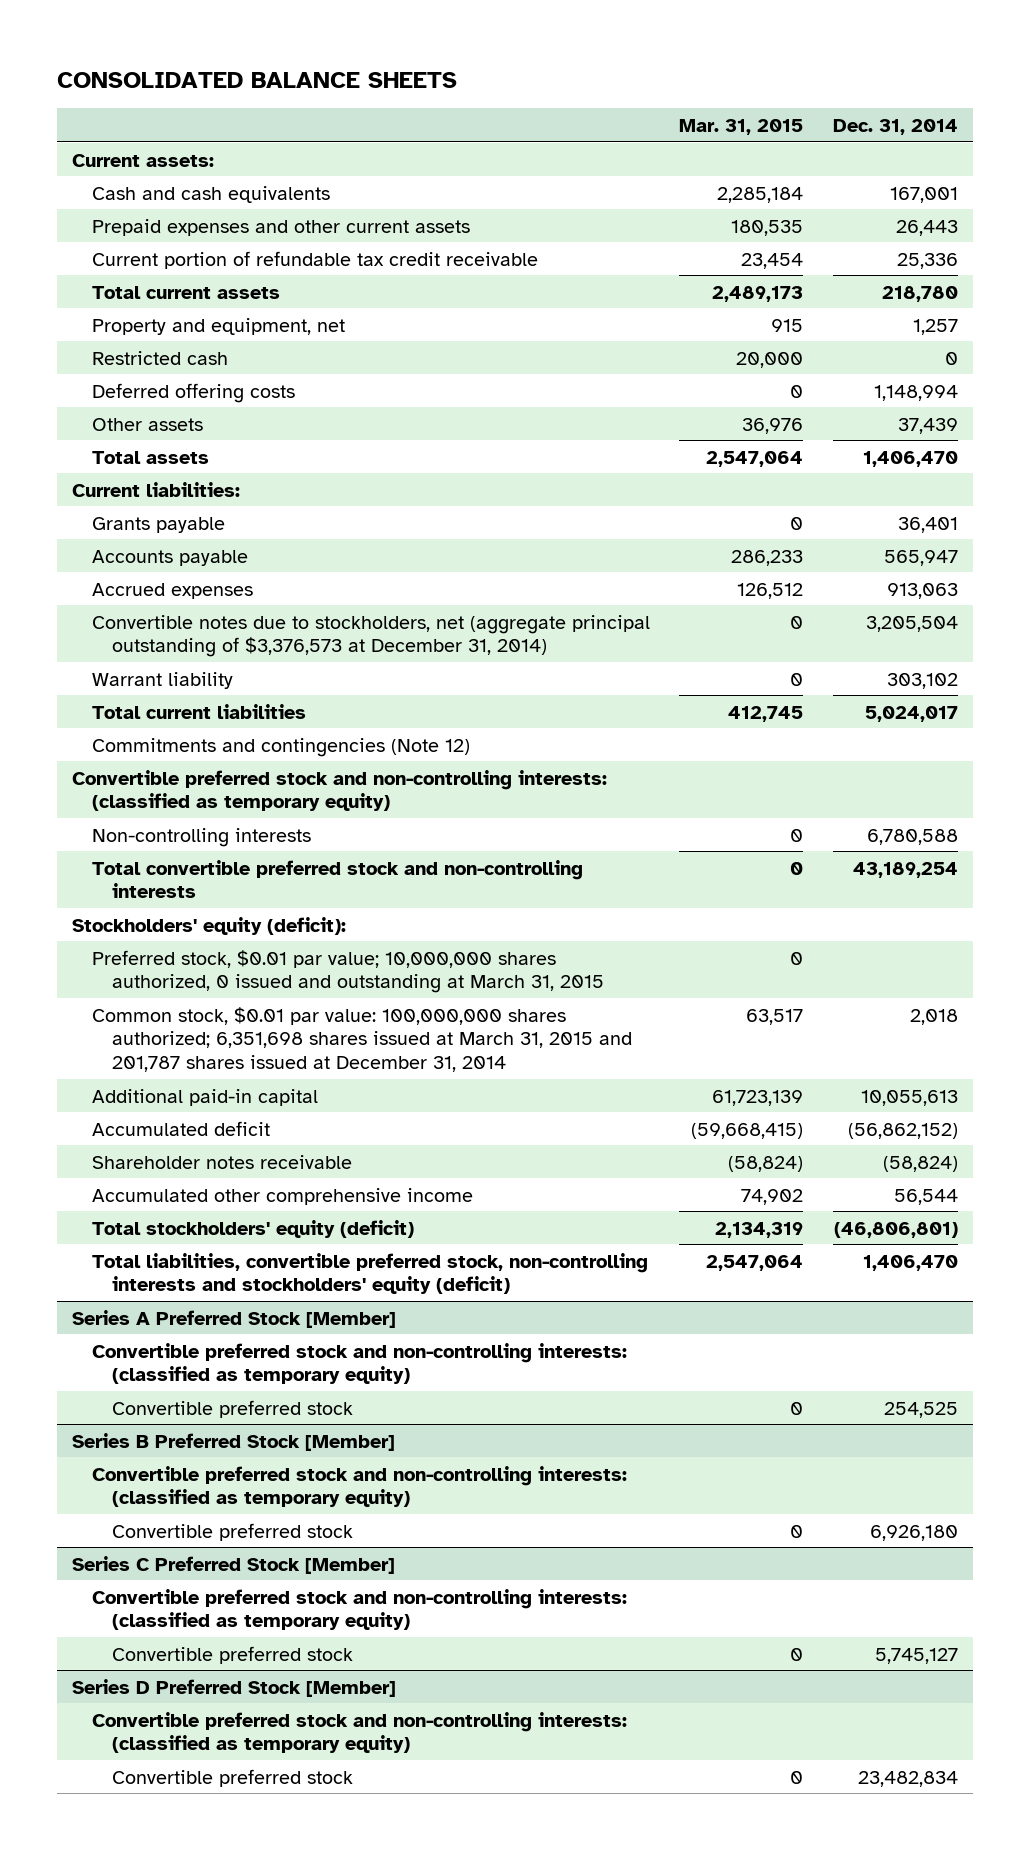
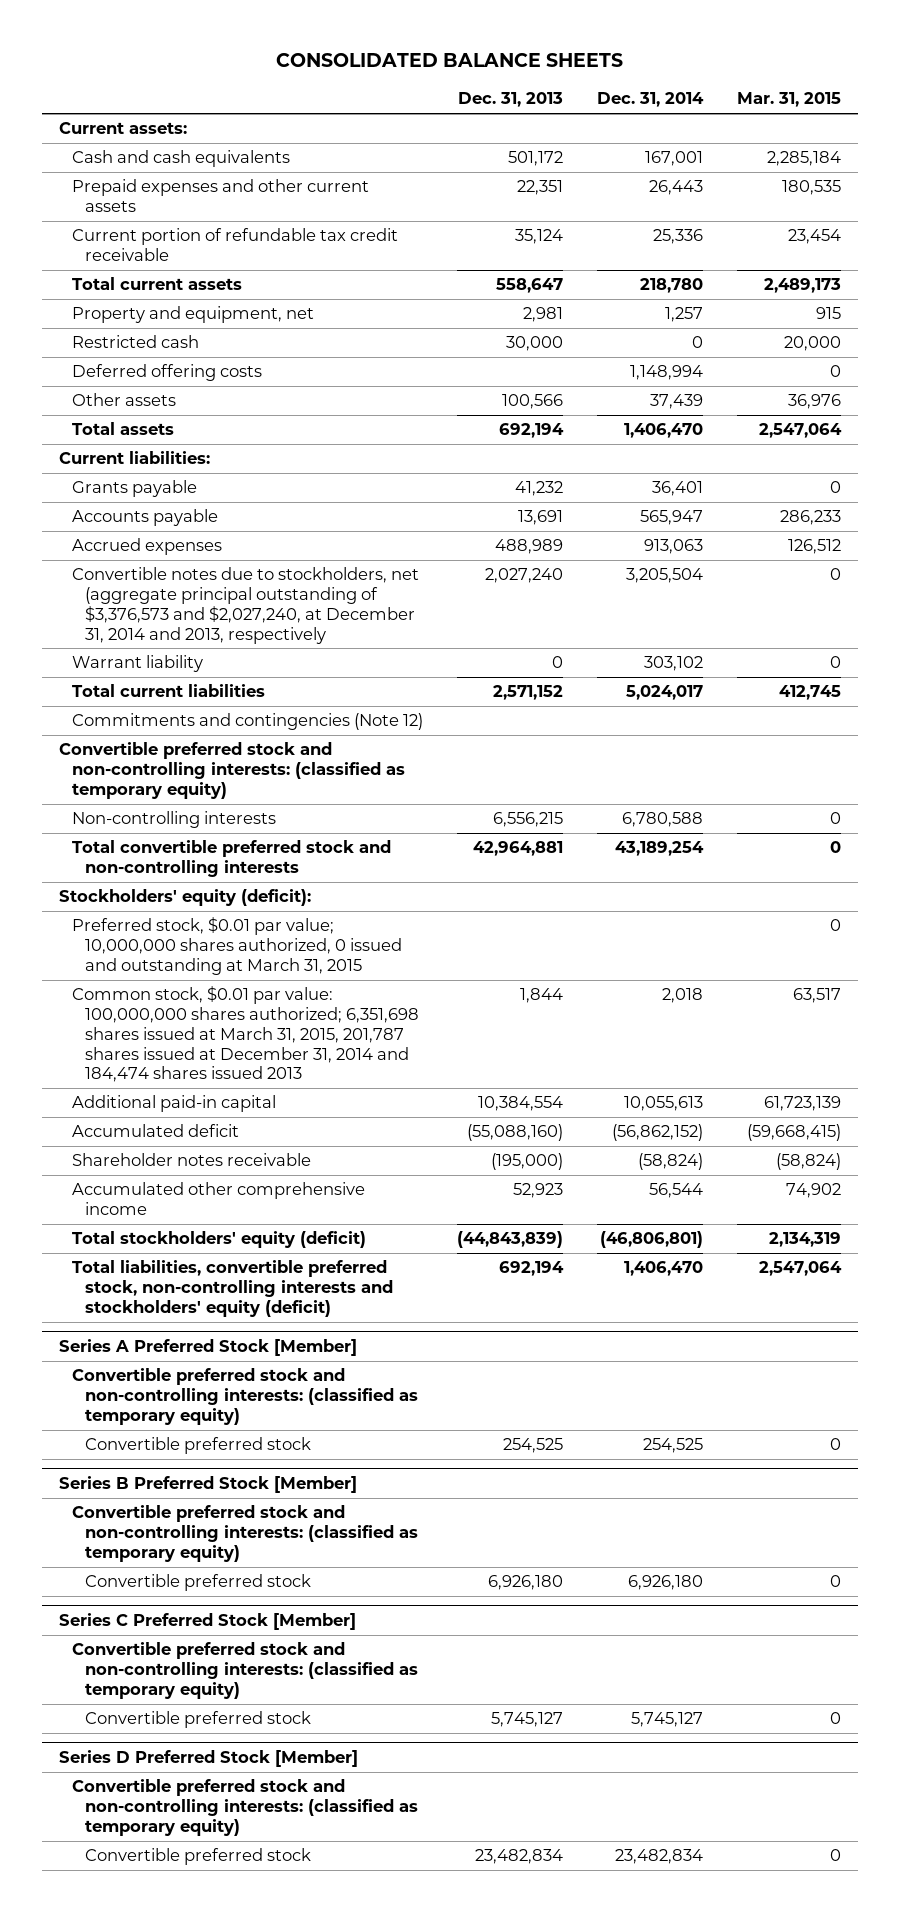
none -> [457,92,563,108] Dec. 31, 2013
[91,614,650,658] Convertible notes due to stockholders, net (aggregate principal outstanding of $3,376,573 at December 31, 2014) -> [71,567,419,644] Convertible notes due to stockholders, net (aggregate principal outstanding of $3,376,573 and $2,027,240, at December 31, 2014 and 2013, respectively
[91,1006,633,1073] Common stock, $0.01 par value: 100,000,000 shares authorized; 6,351,698 shares issued at March 31, 2015 and 201,787 shares issued at December 31, 2014 -> [71,986,419,1083] Common stock, $0.01 par value: 100,000,000 shares authorized; 6,351,698 shares issued at March 31, 2015, 201,787 shares issued at December 31, 2014 and 184,474 shares issued 2013

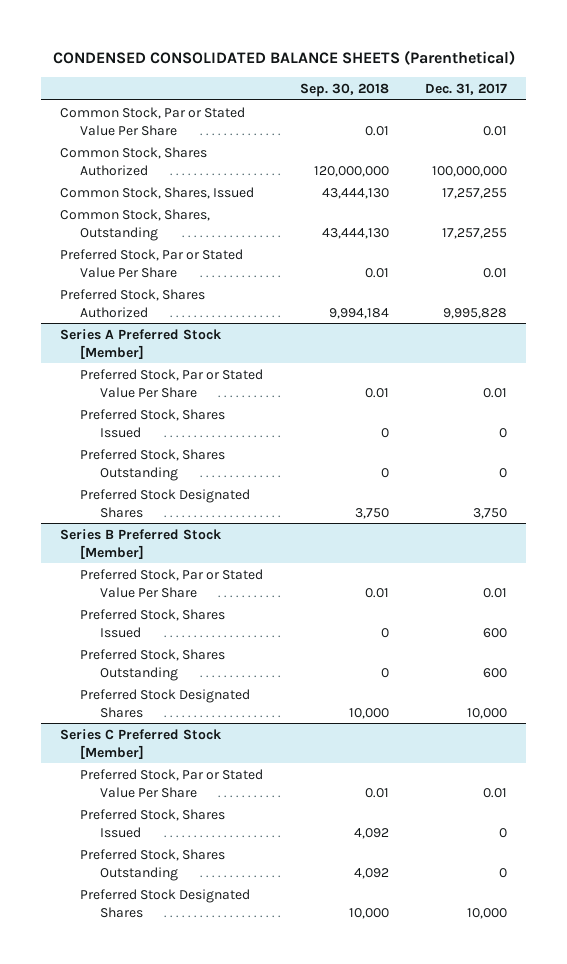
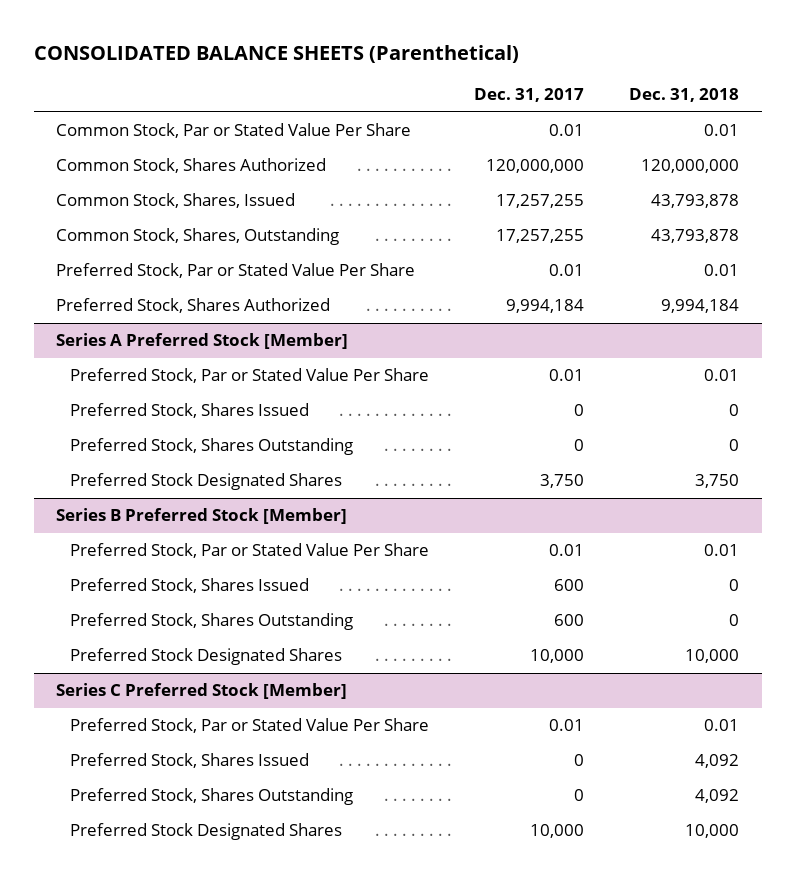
[52,50,515,66] CONDENSED CONSOLIDATED BALANCE SHEETS (Parenthetical) -> [33,44,519,63] CONSOLIDATED BALANCE SHEETS (Parenthetical)
[299,82,389,97] Sep. 30, 2018 -> none
none -> [629,88,740,103] Dec. 31, 2018
[432,165,508,177] 100,000,000 -> [486,159,585,174] 120,000,000
[443,307,508,319] 9,995,828 -> [506,299,585,314] 9,994,184

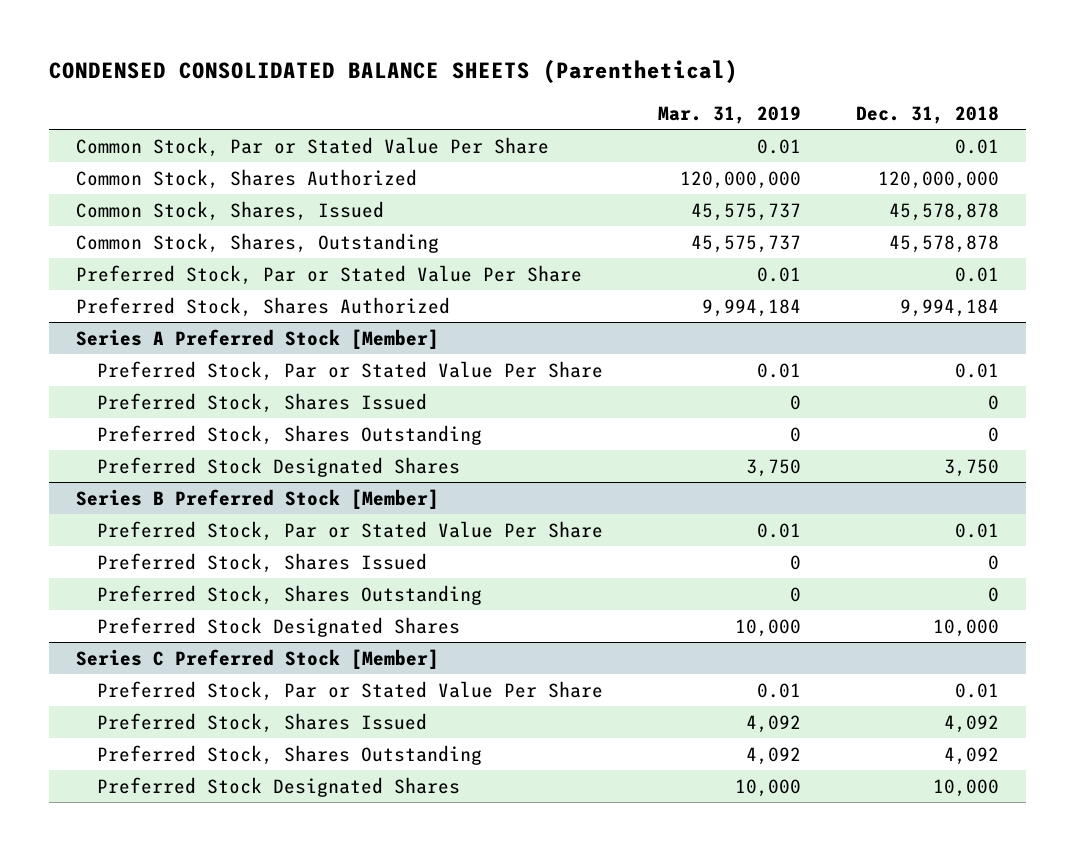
[33,44,519,63] CONSOLIDATED BALANCE SHEETS (Parenthetical) -> [48,60,738,84] CONDENSED CONSOLIDATED BALANCE SHEETS (Parenthetical)
[474,88,585,103] Dec. 31, 2017 -> none
none -> [658,105,802,124] Mar. 31, 2019
[651,194,740,209] 43,793,878 -> [888,202,999,221] 45,578,878
[651,229,740,244] 43,793,878 -> [888,234,999,253] 45,578,878

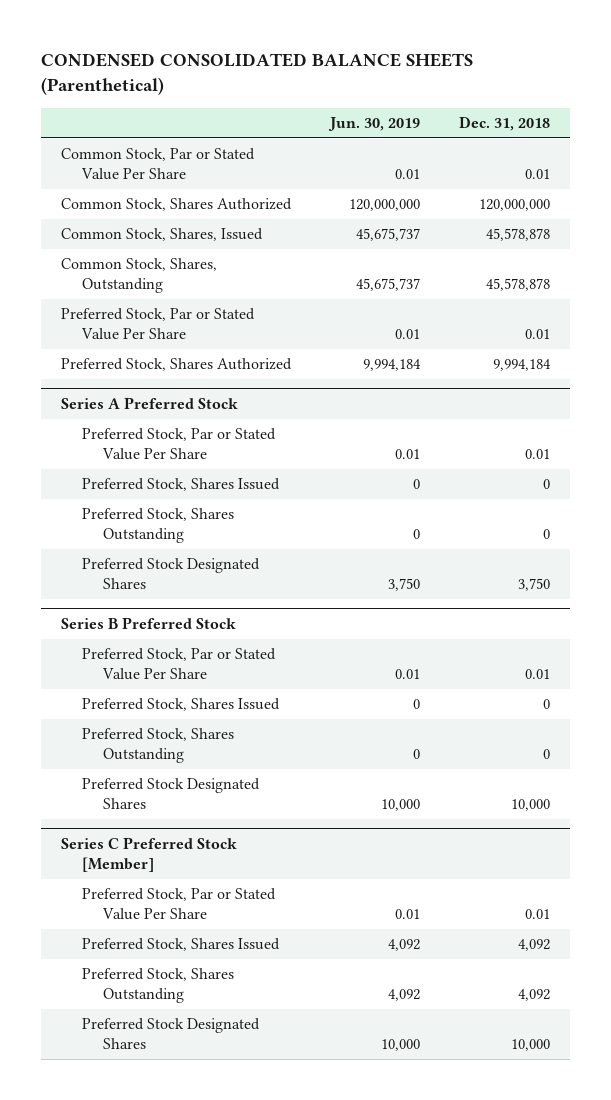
[658,105,802,124] Mar. 31, 2019 -> none
none -> [328,116,421,131] Jun. 30, 2019
[76,328,440,349] Series A Preferred Stock [Member] -> [60,397,238,410] Series A Preferred Stock
[76,488,440,509] Series B Preferred Stock [Member] -> [60,617,236,630] Series B Preferred Stock

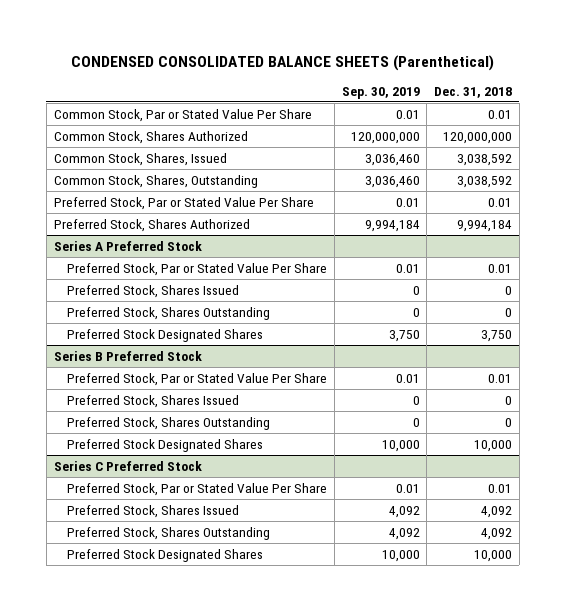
[328,116,421,131] Jun. 30, 2019 -> none
none -> [341,86,420,99] Sep. 30, 2019
[486,228,551,242] 45,578,878 -> [457,153,513,166] 3,038,592
[486,278,551,292] 45,578,878 -> [457,175,513,188] 3,038,592
[60,837,237,873] Series C Preferred Stock [Member] -> [53,460,202,471] Series C Preferred Stock

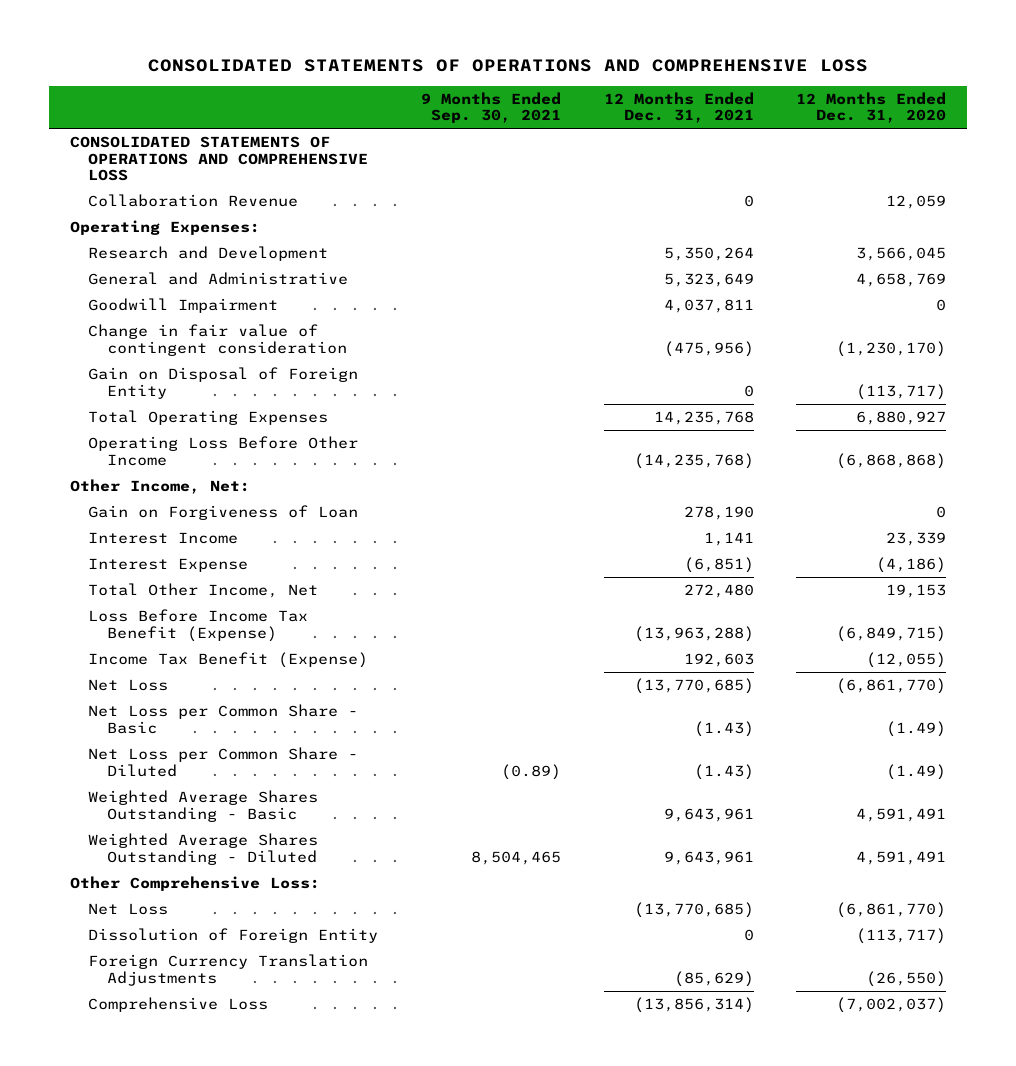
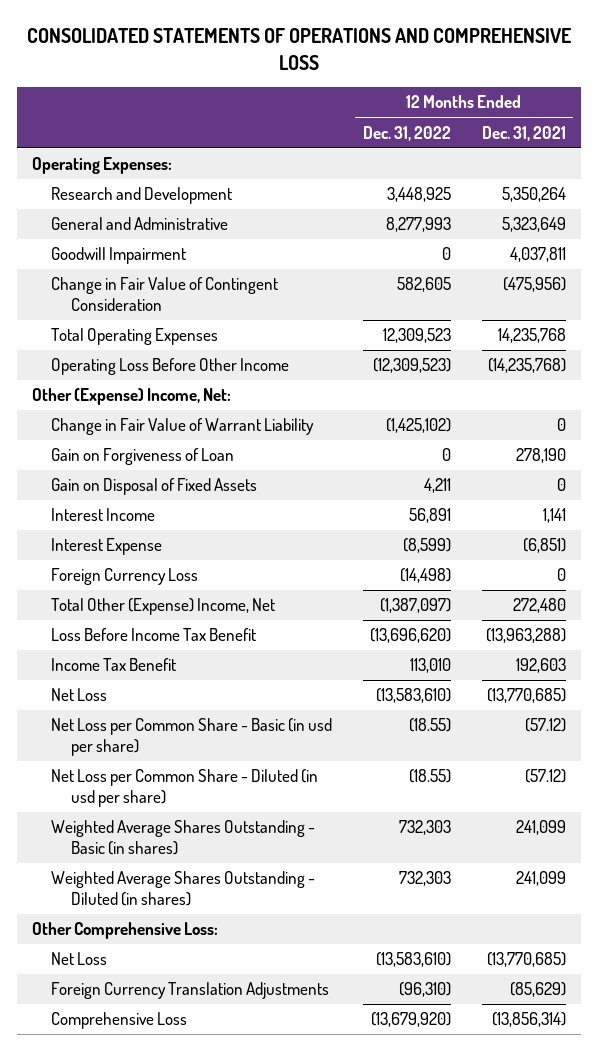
[420,91,561,124] 9 Months Ended Sep. 30, 2021 -> none
[796,91,947,124] 12 Months Ended Dec. 31, 2020 -> none
none -> [363,125,452,141] Dec. 31, 2022
[70,135,369,182] CONSOLIDATED STATEMENTS OF OPERATIONS AND COMPREHENSIVE LOSS -> none
[88,193,299,207] Collaboration Revenue -> none
[88,366,359,399] Gain on Disposal of Foreign Entity -> none
[88,323,347,356] Change in fair value of contingent consideration -> [51,277,279,312] Change in Fair Value of Contingent Consideration
[70,478,251,494] Other Income, Net: -> [32,388,232,406] Other (Expense) Income, Net:
none -> [51,418,315,436] Change in Fair Value of Warrant Liability
none -> [51,478,258,496] Gain on Disposal of Fixed Assets
none -> [51,568,199,586] Foreign Currency Loss
[88,582,319,598] Total Other Income, Net -> [51,598,276,616] Total Other (Expense) Income, Net
[88,608,309,642] Loss Before Income Tax Benefit (Expense) -> [51,628,257,642] Loss Before Income Tax Benefit
[88,651,369,668] Income Tax Benefit (Expense) -> [51,658,177,672] Income Tax Benefit
[88,703,359,734] Net Loss per Common Share - Basic -> [51,718,333,757] Net Loss per Common Share - Basic (in usd per share)
[693,720,754,737] (1.43) -> [524,718,566,733] (57.12)
[88,746,359,777] Net Loss per Common Share - Diluted -> [51,769,319,808] Net Loss per Common Share - Diluted (in usd per share)
[693,763,754,780] (1.43) -> [524,769,566,784] (57.12)
[88,789,319,822] Weighted Average Shares Outstanding - Basic -> [51,820,316,856] Weighted Average Shares Outstanding - Basic (in shares)
[663,807,754,822] 9,643,961 -> [515,820,566,836] 241,099
[88,832,319,865] Weighted Average Shares Outstanding - Diluted -> [51,871,316,907] Weighted Average Shares Outstanding - Diluted (in shares)
[663,850,754,865] 9,643,961 -> [515,871,566,887] 241,099
[88,927,379,943] Dissolution of Foreign Entity -> none

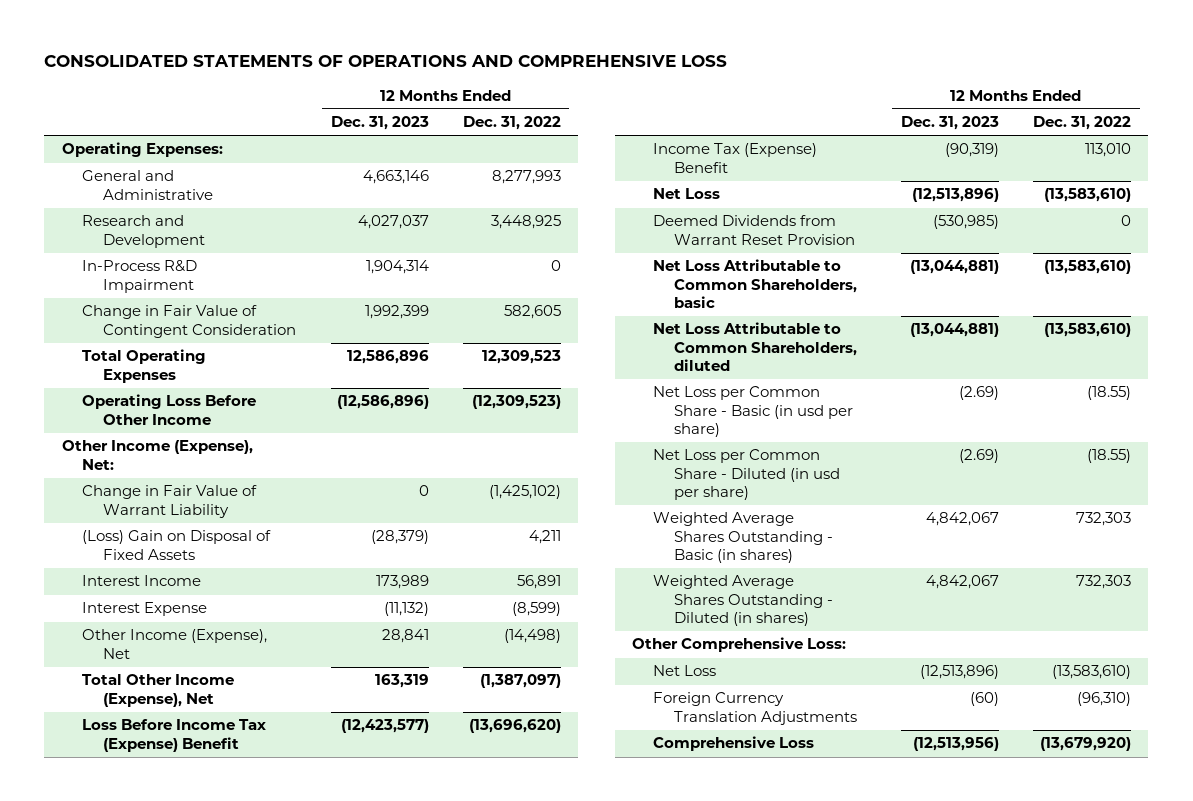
[481,125,566,141] Dec. 31, 2021 -> none
none -> [330,116,429,131] Dec. 31, 2023
[51,247,187,265] Goodwill Impairment -> none
[51,187,233,205] Research and Development -> [82,215,206,248] Research and Development
none -> [82,260,198,293] In-Process R&D Impairment
[32,388,232,406] Other (Expense) Income, Net: -> [61,440,253,470] Other Income (Expense), Net:
[51,448,235,466] Gain on Forgiveness of Loan -> none
[51,478,258,496] Gain on Disposal of Fixed Assets -> [82,530,272,560] (Loss) Gain on Disposal of Fixed Assets
[51,568,199,586] Foreign Currency Loss -> [82,629,268,659] Other Income (Expense), Net
[51,598,276,616] Total Other (Expense) Income, Net -> [82,674,235,707] Total Other Income (Expense), Net
[51,628,257,642] Loss Before Income Tax Benefit -> [82,719,267,752] Loss Before Income Tax (Expense) Benefit
[51,658,177,672] Income Tax Benefit -> [652,143,817,173] Income Tax (Expense) Benefit
none -> [652,215,855,245] Deemed Dividends from Warrant Reset Provision
none -> [652,259,857,309] Net Loss Attributable to Common Shareholders, basic
none -> [652,322,857,372] Net Loss Attributable to Common Shareholders, diluted

